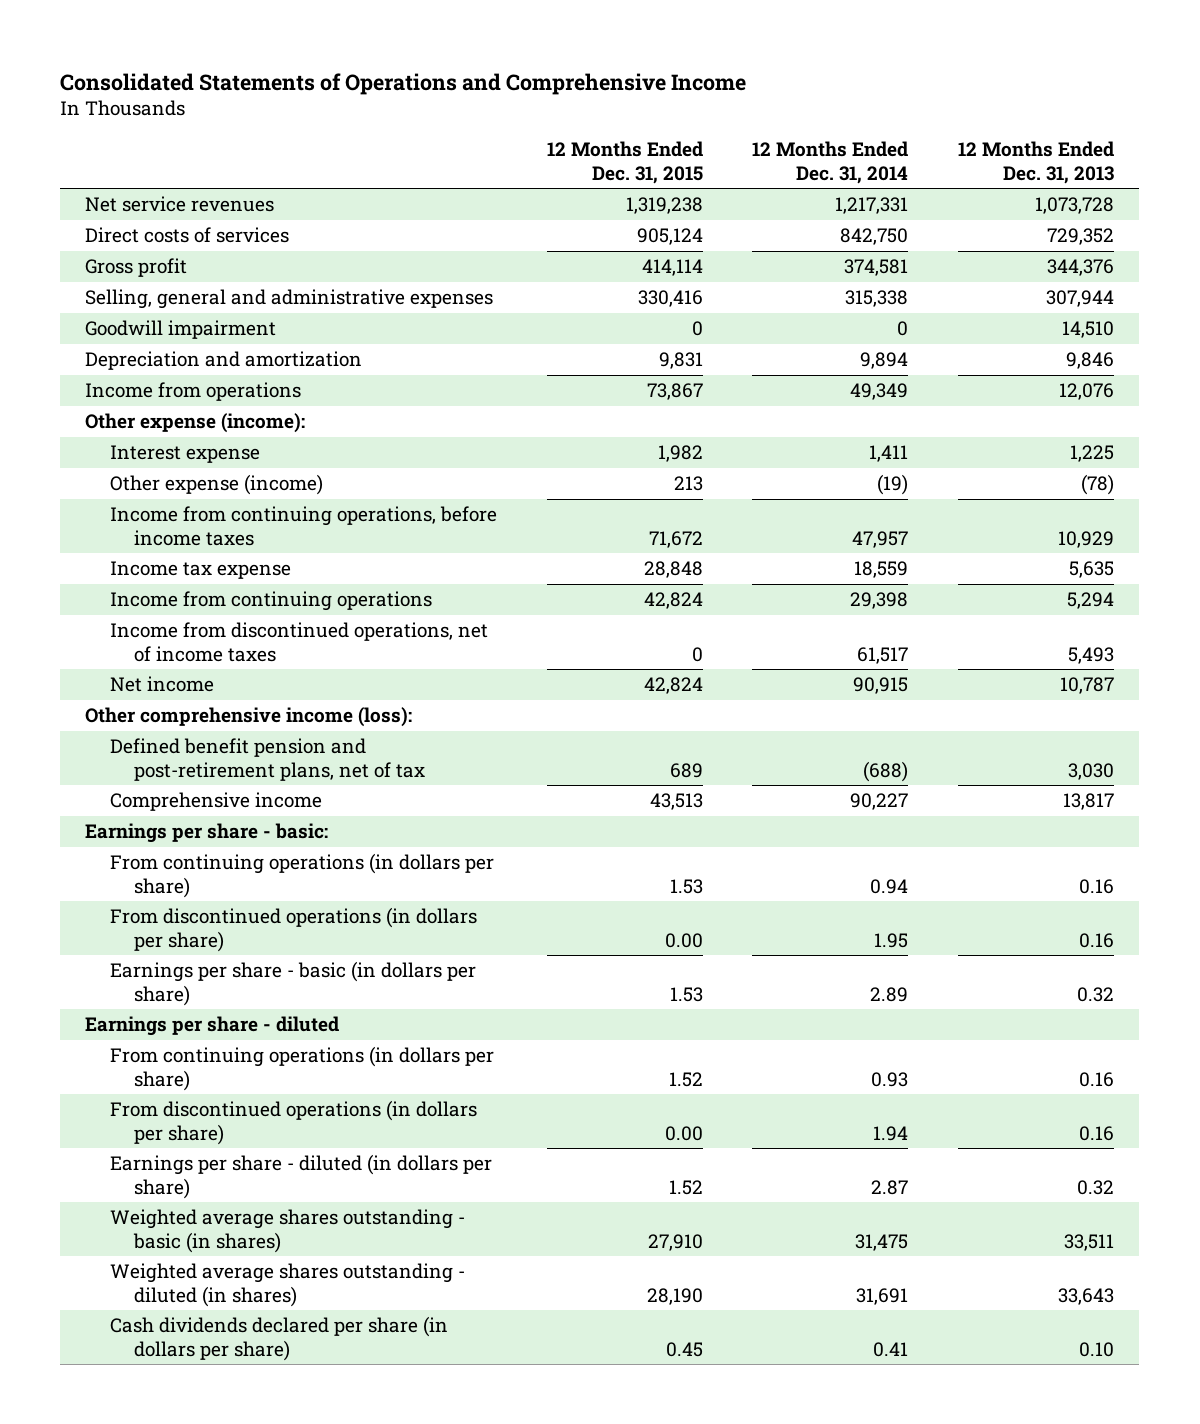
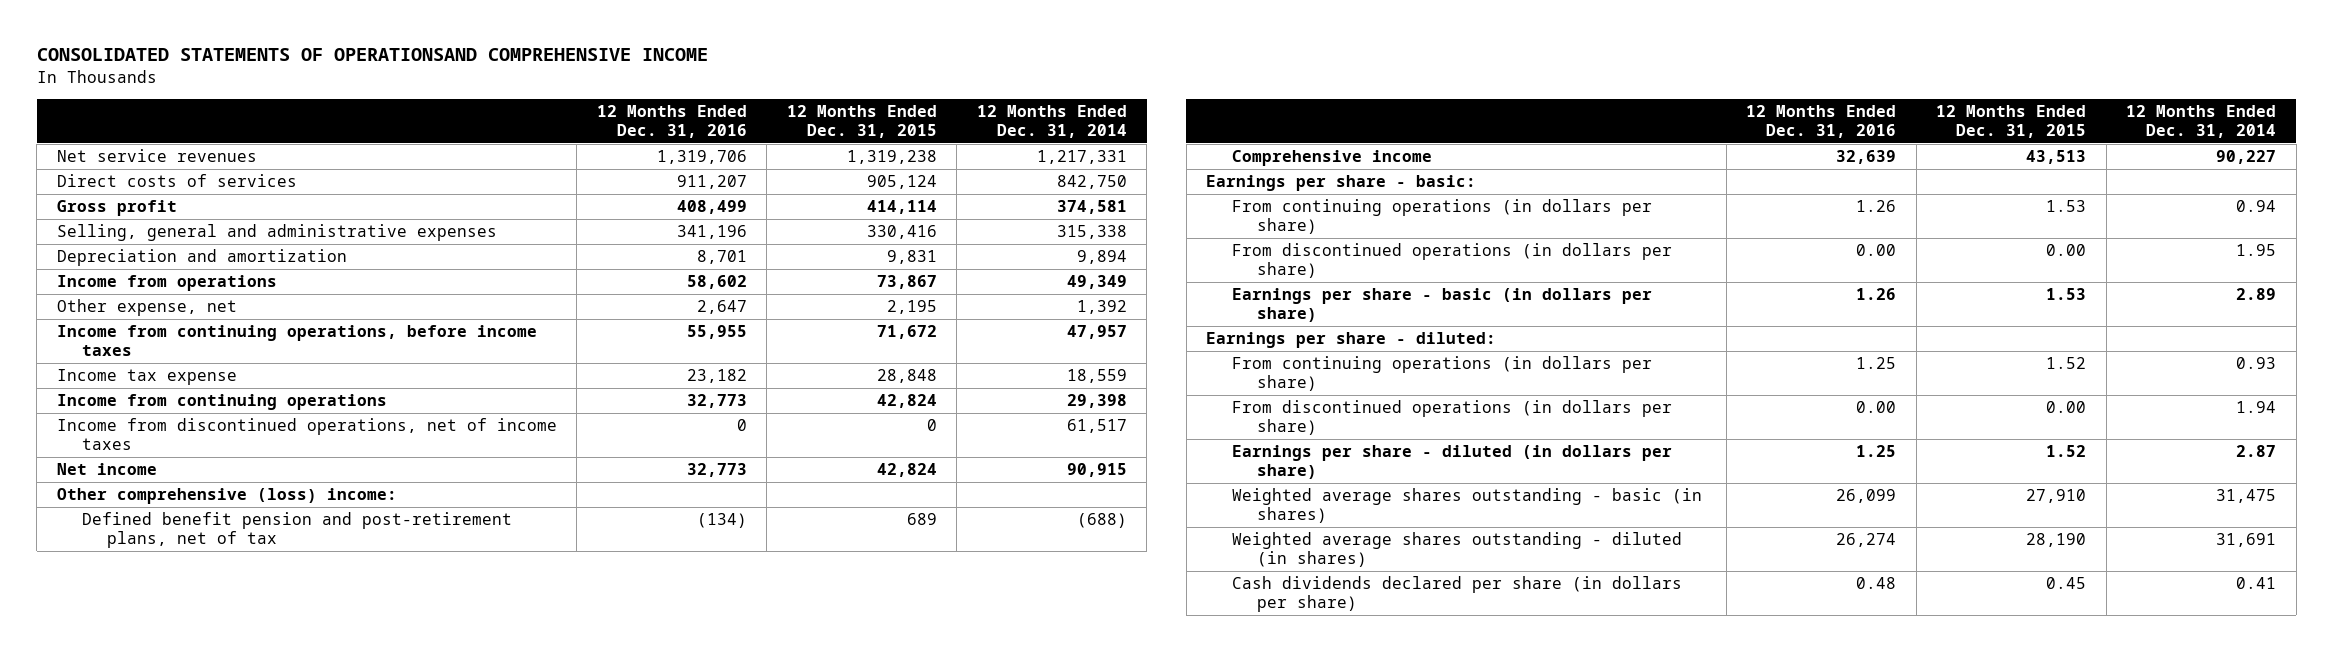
[60,72,747,95] Consolidated Statements of Operations and Comprehensive Income -> [36,48,708,62] CONSOLIDATED STATEMENTS OF OPERATIONSAND COMPREHENSIVE INCOME
[958,141,1115,184] 12 Months Ended Dec. 31, 2013 -> none
none -> [596,105,747,138] 12 Months Ended Dec. 31, 2016
[85,320,277,340] Goodwill impairment -> none
[85,413,306,434] Other expense (income): -> none
[109,445,260,464] Interest expense -> none
[109,474,323,496] Other expense (income) -> [56,299,237,317] Other expense, net
[673,476,703,492] 213 -> [886,300,937,315] 2,195
[877,474,909,496] (19) -> [1076,300,1127,315] 1,392
[85,707,413,728] Other comprehensive income (loss): -> [56,488,397,505] Other comprehensive (loss) income:
[85,1016,340,1037] Earnings per share - diluted -> [1206,332,1497,349] Earnings per share - diluted:

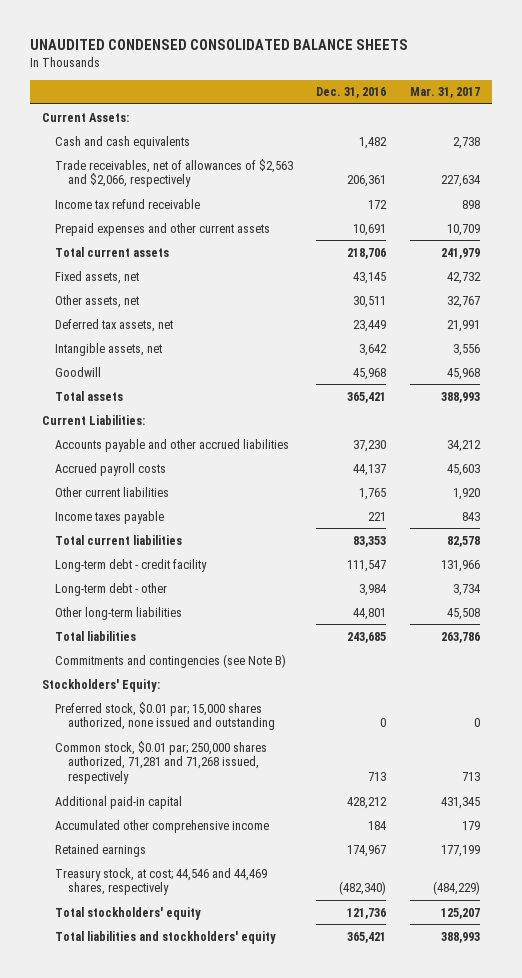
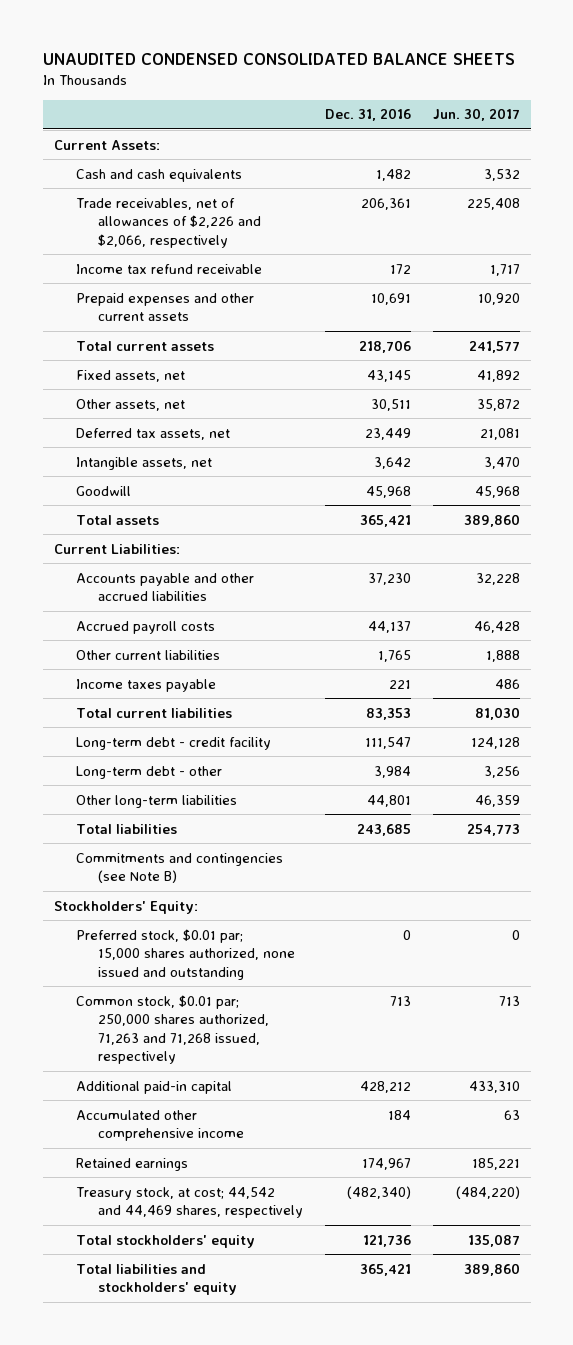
[409,87,480,99] Mar. 31, 2017 -> none
none -> [432,108,520,122] Jun. 30, 2017
[54,158,293,188] Trade receivables, net of allowances of $2,563 and $2,066, respectively -> [75,197,261,248] Trade receivables, net of allowances of $2,226 and $2,066, respectively
[54,740,267,785] Common stock, $0.01 par; 250,000 shares authorized, 71,281 and 71,268 issued, respectively -> [75,994,269,1065] Common stock, $0.01 par; 250,000 shares authorized, 71,263 and 71,268 issued, respectively
[54,867,267,896] Treasury stock, at cost; 44,546 and 44,469 shares, respectively -> [75,1186,303,1219] Treasury stock, at cost; 44,542 and 44,469 shares, respectively

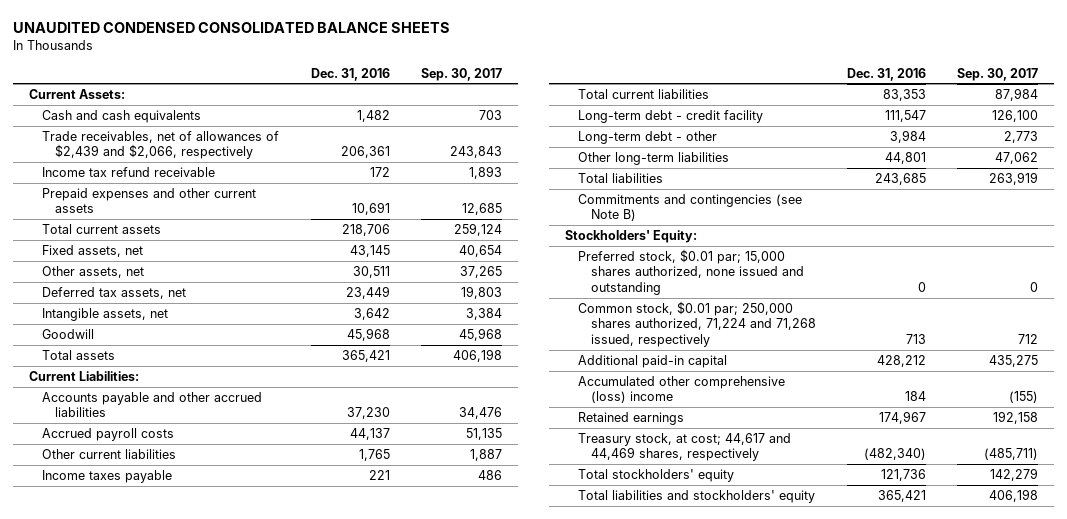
[432,108,520,122] Jun. 30, 2017 -> none
none -> [421,67,503,81] Sep. 30, 2017
[75,197,261,248] Trade receivables, net of allowances of $2,226 and $2,066, respectively -> [41,131,279,160] Trade receivables, net of allowances of $2,439 and $2,066, respectively
[75,994,269,1065] Common stock, $0.01 par; 250,000 shares authorized, 71,263 and 71,268 issued, respectively -> [577,301,816,347] Common stock, $0.01 par; 250,000 shares authorized, 71,224 and 71,268 issued, respectively
[75,1109,244,1142] Accumulated other comprehensive income -> [577,376,785,404] Accumulated other comprehensive (loss) income
[75,1186,303,1219] Treasury stock, at cost; 44,542 and 44,469 shares, respectively -> [577,433,791,462] Treasury stock, at cost; 44,617 and 44,469 shares, respectively

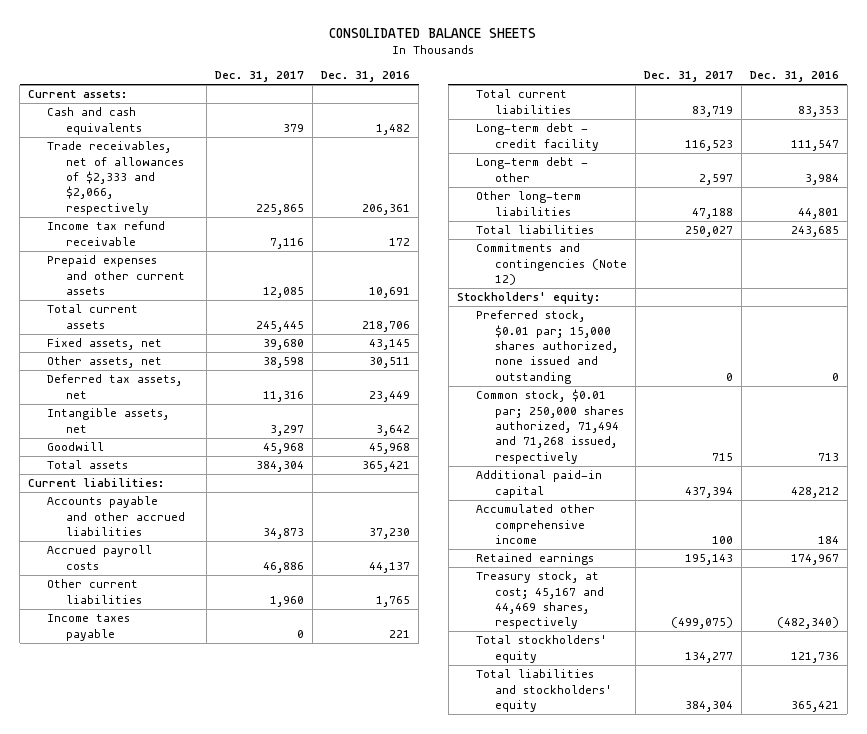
[13,21,451,33] UNAUDITED CONDENSED CONSOLIDATED BALANCE SHEETS -> [329,28,537,39] CONSOLIDATED BALANCE SHEETS
[421,67,503,81] Sep. 30, 2017 -> none
none -> [215,71,305,83] Dec. 31, 2017
[28,89,125,100] Current Assets: -> [28,90,128,99] Current assets:
[41,131,279,160] Trade receivables, net of allowances of $2,439 and $2,066, respectively -> [47,141,185,215] Trade receivables, net of allowances of $2,333 and $2,066, respectively
[28,371,139,382] Current Liabilities: -> [28,478,165,488] Current liabilities:
[577,194,802,222] Commitments and contingencies (see Note B) -> [475,243,627,285] Commitments and contingencies (Note 12)
[564,230,697,244] Stockholders' Equity: -> [456,292,600,305] Stockholders' equity:
[577,301,816,347] Common stock, $0.01 par; 250,000 shares authorized, 71,224 and 71,268 issued, respectively -> [475,389,624,464] Common stock, $0.01 par; 250,000 shares authorized, 71,494 and 71,268 issued, respectively
[577,376,785,404] Accumulated other comprehensive (loss) income -> [475,504,595,544] Accumulated other comprehensive income
[577,433,791,462] Treasury stock, at cost; 44,617 and 44,469 shares, respectively -> [475,571,604,630] Treasury stock, at cost; 45,167 and 44,469 shares, respectively

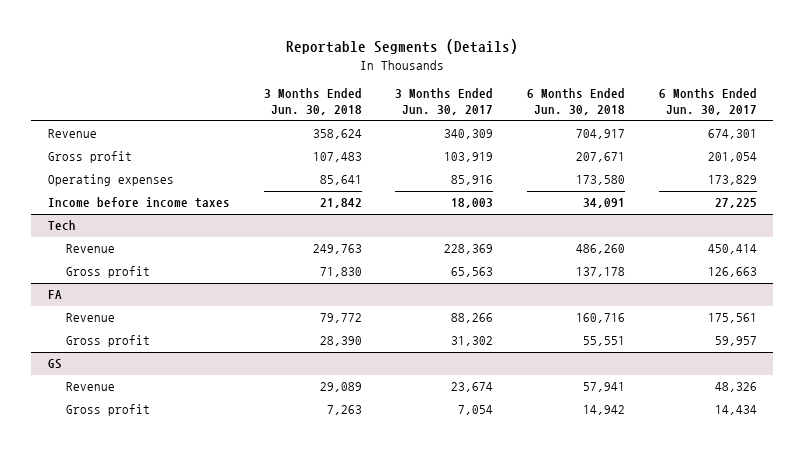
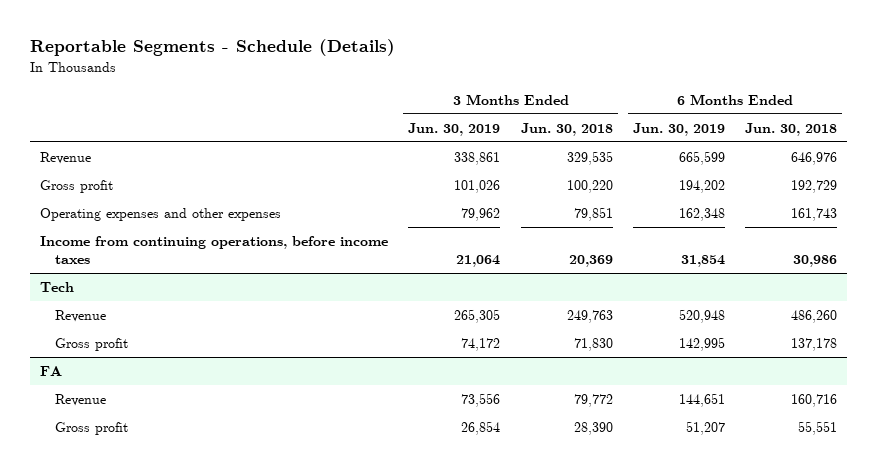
[286,39,519,55] Reportable Segments (Details) -> [30,39,396,57] Reportable Segments - Schedule (Details)
[395,88,494,116] 3 Months Ended Jun. 30, 2017 -> none
[658,88,757,116] 6 Months Ended Jun. 30, 2017 -> none
none -> [408,122,501,136] Jun. 30, 2019
none -> [632,122,725,136] Jun. 30, 2019
[312,129,362,140] 358,624 -> [566,150,613,165] 329,535
[576,129,626,140] 704,917 -> [790,151,837,165] 646,976
[312,152,362,163] 107,483 -> [566,179,613,193] 100,220
[576,152,626,163] 207,671 -> [790,179,837,193] 192,729
[48,174,175,187] Operating expenses -> [40,207,282,221] Operating expenses and other expenses
[319,175,362,186] 85,641 -> [573,206,613,221] 79,851
[576,175,626,186] 173,580 -> [790,207,837,221] 161,743
[48,197,231,209] Income before income taxes -> [40,235,389,264] Income from continuing operations, before income taxes
[319,198,362,209] 21,842 -> [568,254,613,267] 20,369
[583,198,626,209] 34,091 -> [792,254,837,267] 30,986
[48,359,63,370] GS -> none
[66,382,116,392] Revenue -> none
[66,404,151,417] Gross profit -> none

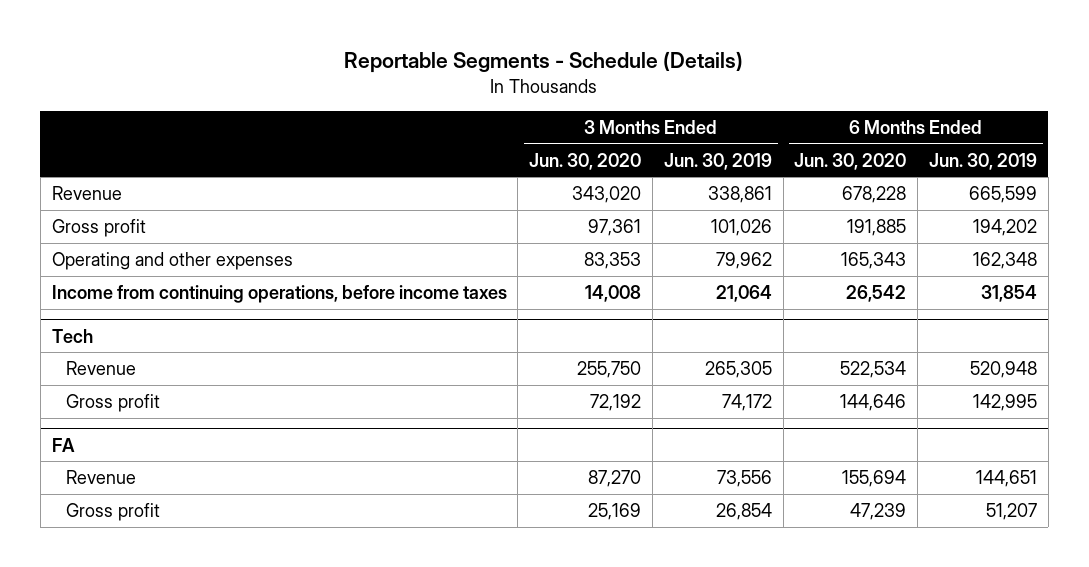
[520,122,613,136] Jun. 30, 2018 -> none
[744,122,837,136] Jun. 30, 2018 -> none
none -> [529,152,642,170] Jun. 30, 2020
none -> [794,152,907,170] Jun. 30, 2020
[40,207,282,221] Operating expenses and other expenses -> [51,251,293,270] Operating and other expenses

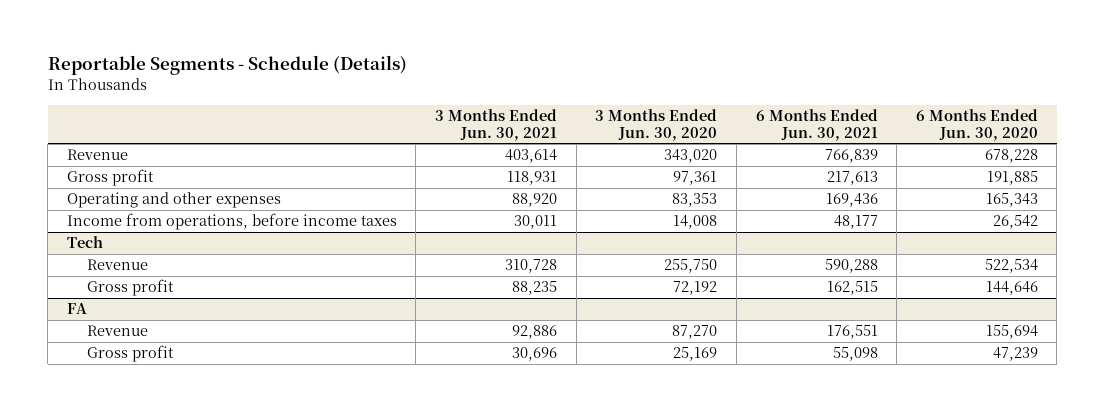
[663,152,772,170] Jun. 30, 2019 -> none
[929,152,1038,170] Jun. 30, 2019 -> none
none -> [435,109,558,141] 3 Months Ended Jun. 30, 2021
none -> [755,109,878,141] 6 Months Ended Jun. 30, 2021
[51,284,507,303] Income from continuing operations, before income taxes -> [66,213,397,231] Income from operations, before income taxes

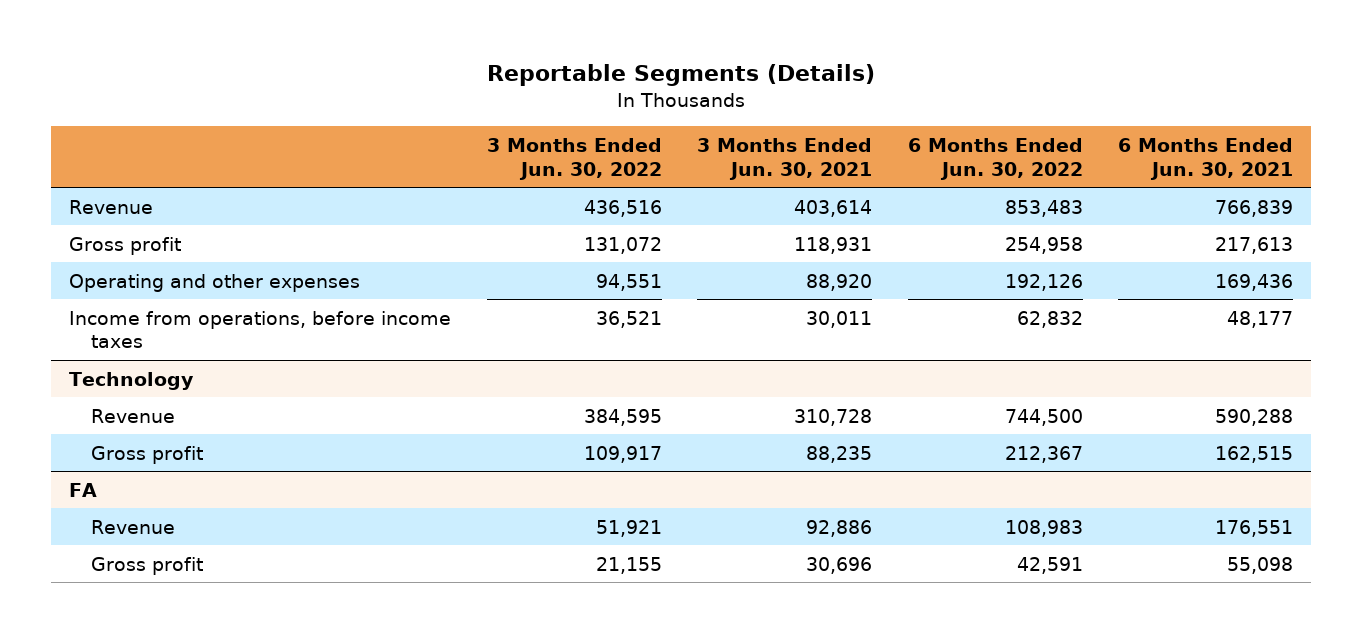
[47,55,407,76] Reportable Segments - Schedule (Details) -> [487,64,876,87] Reportable Segments (Details)
[595,109,718,141] 3 Months Ended Jun. 30, 2020 -> none
[915,109,1038,141] 6 Months Ended Jun. 30, 2020 -> none
none -> [486,138,662,180] 3 Months Ended Jun. 30, 2022
none -> [907,138,1083,180] 6 Months Ended Jun. 30, 2022
[66,236,103,249] Tech -> [69,371,195,390] Technology

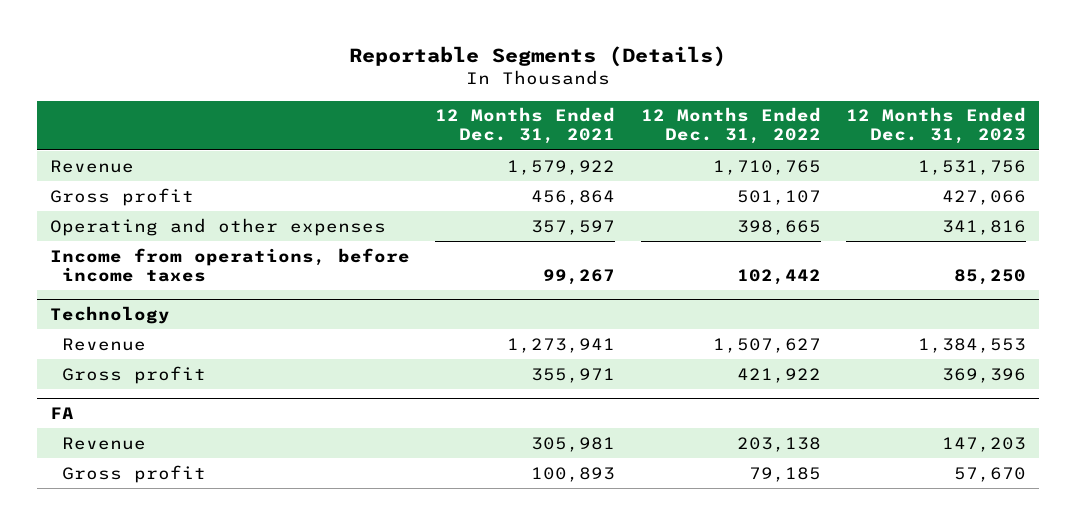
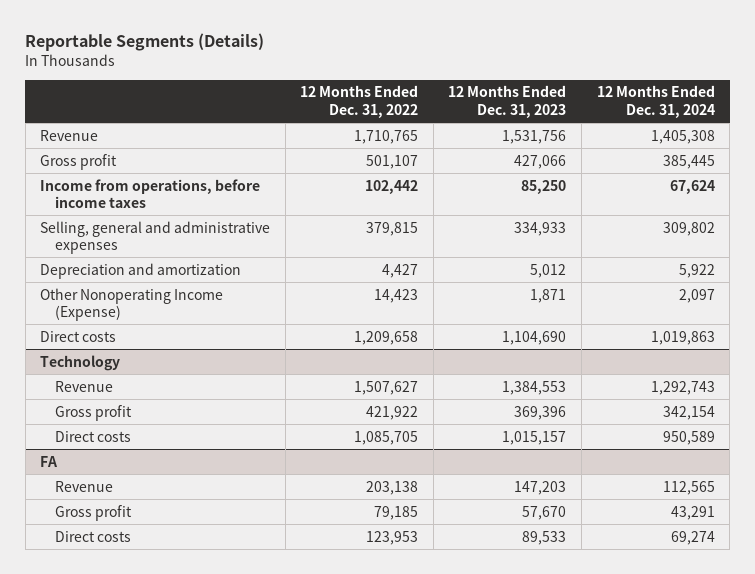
[435,107,616,145] 12 Months Ended Dec. 31, 2021 -> none
none -> [596,85,715,118] 12 Months Ended Dec. 31, 2024
[49,217,386,236] Operating and other expenses -> none
none -> [40,220,271,255] Selling, general and administrative expenses
none -> [40,262,242,279] Depreciation and amortization
none -> [40,287,224,322] Other Nonoperating Income (Expense)
none -> [40,330,117,342] Direct costs
none -> [54,430,131,442] Direct costs
none -> [54,530,131,542] Direct costs

